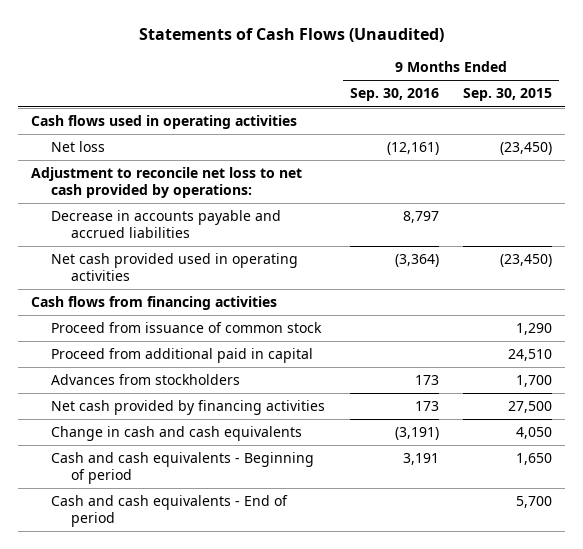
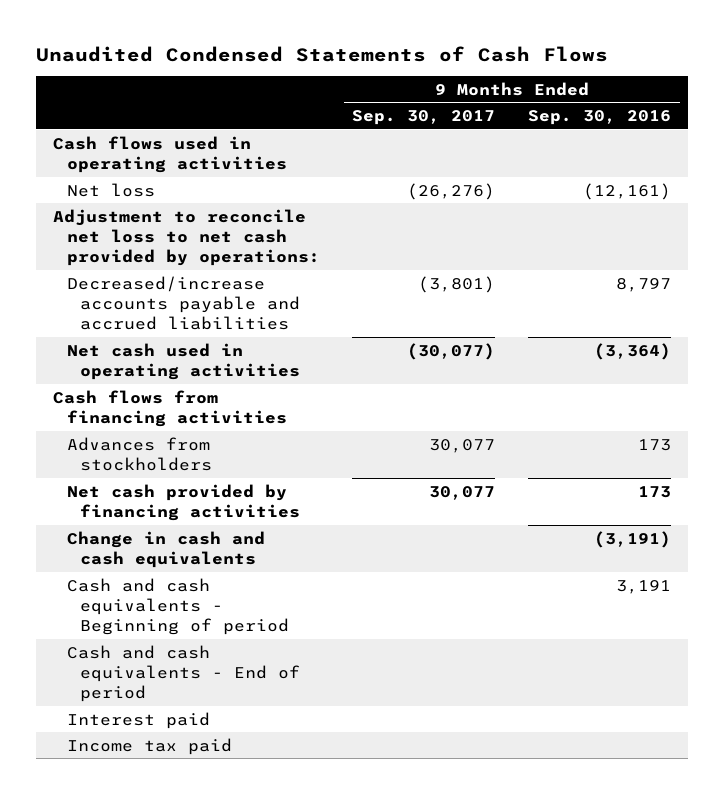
[138,27,444,42] Statements of Cash Flows (Unaudited) -> [36,45,609,62] Unaudited Condensed Statements of Cash Flows
[463,88,553,102] Sep. 30, 2015 -> none
none -> [352,110,496,126] Sep. 30, 2017
[50,210,281,238] Decrease in accounts payable and accrued liabilities -> [66,275,301,330] Decreased/increase accounts payable and accrued liabilities
[50,253,298,281] Net cash provided used in operating activities -> [66,342,301,380] Net cash used in operating activities
[50,322,322,334] Proceed from issuance of common stock -> none
[50,348,313,364] Proceed from additional paid in capital -> none
none -> [66,711,210,729] Interest paid
none -> [66,737,232,755] Income tax paid

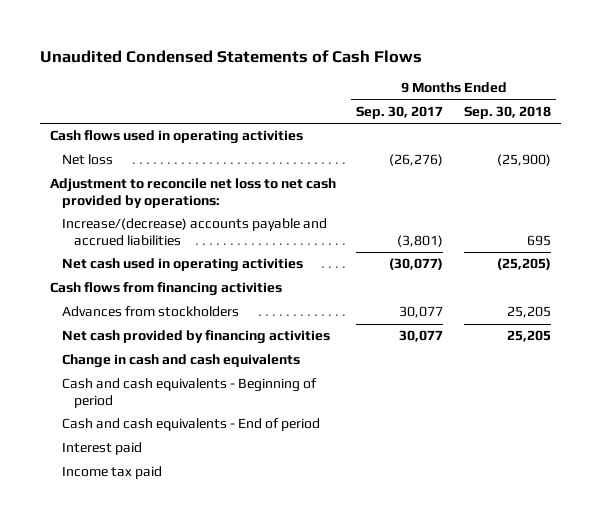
[528,110,672,126] Sep. 30, 2016 -> none
none -> [463,106,551,120] Sep. 30, 2018
[66,275,301,330] Decreased/increase accounts payable and accrued liabilities -> [61,218,327,247] Increase/(decrease) accounts payable and accrued liabilities

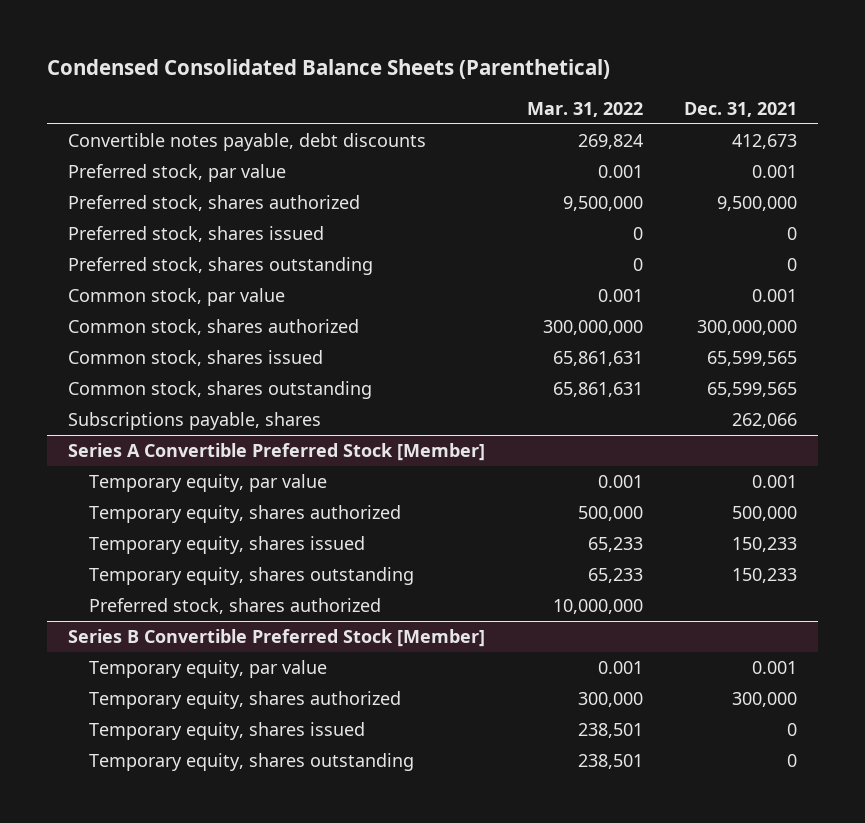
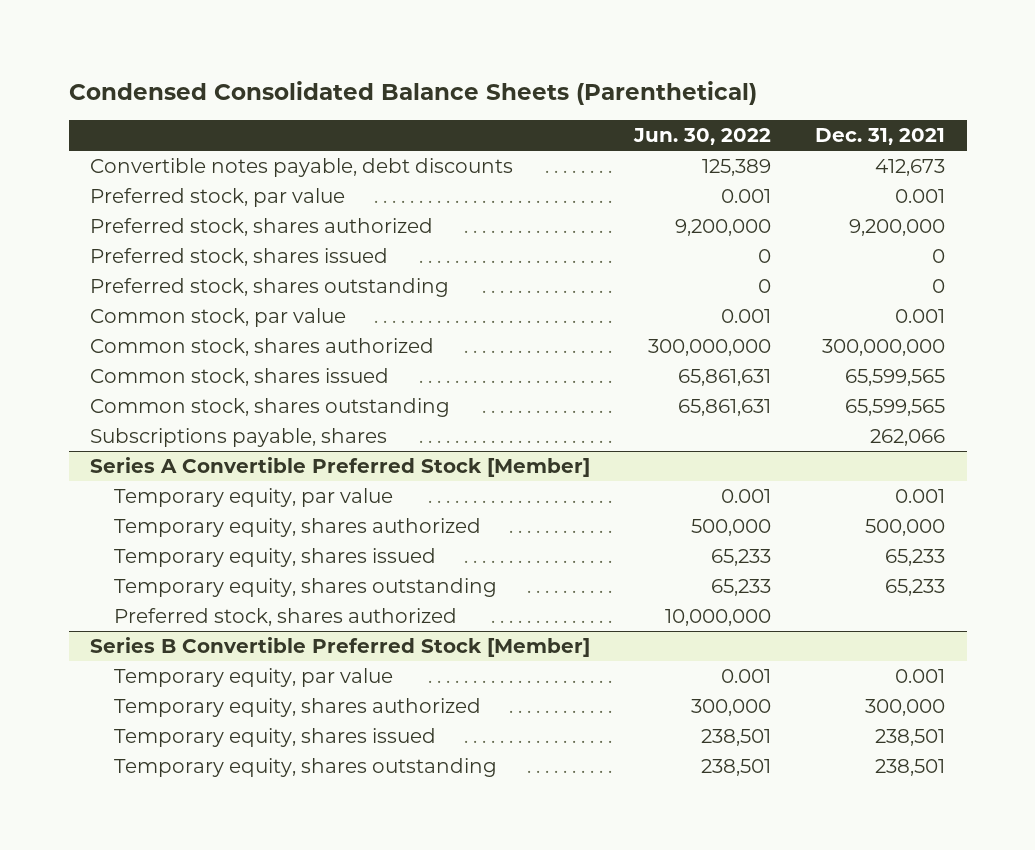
[526,101,643,117] Mar. 31, 2022 -> none
none -> [633,128,772,146] Jun. 30, 2022
[717,195,798,211] 9,500,000 -> [848,219,945,237] 9,200,000
[732,536,798,552] 150,233 -> [884,549,945,567] 65,233
[732,567,798,583] 150,233 -> [884,579,945,597] 65,233
[787,722,798,736] 0 -> [874,729,945,747] 238,501
[787,753,798,767] 0 -> [874,759,945,777] 238,501

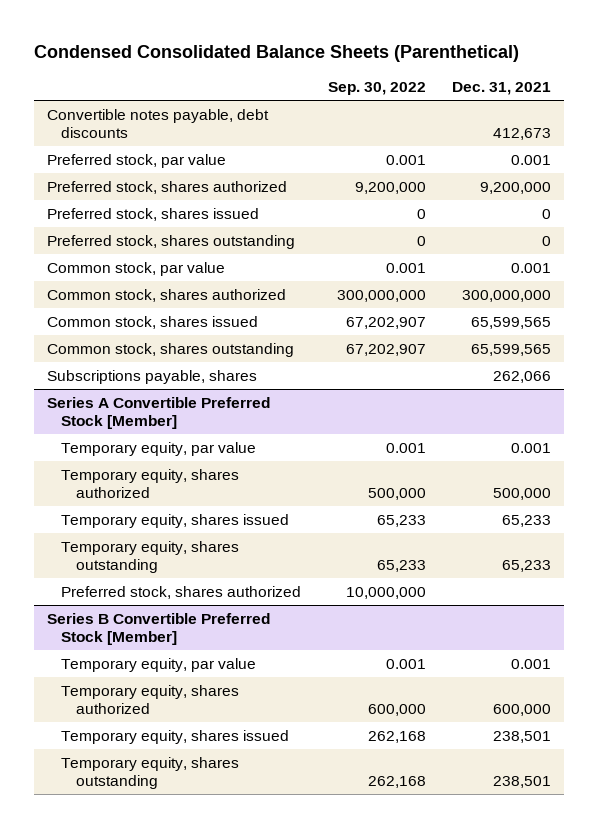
[633,128,772,146] Jun. 30, 2022 -> none
none -> [327,82,426,96] Sep. 30, 2022
[864,699,945,717] 300,000 -> [493,703,552,716] 600,000

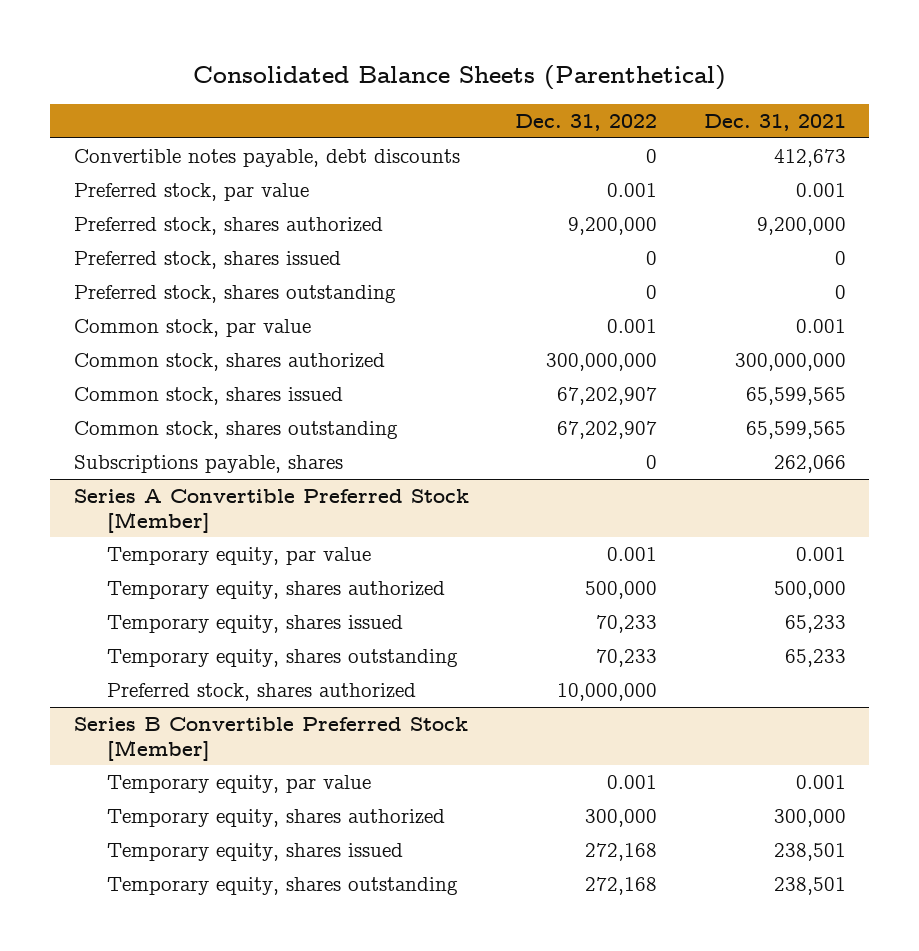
[33,44,519,62] Condensed Consolidated Balance Sheets (Parenthetical) -> [192,65,726,91] Consolidated Balance Sheets (Parenthetical)
[327,82,426,96] Sep. 30, 2022 -> none
none -> [515,114,658,132] Dec. 31, 2022
[493,703,552,716] 600,000 -> [773,809,846,828] 300,000

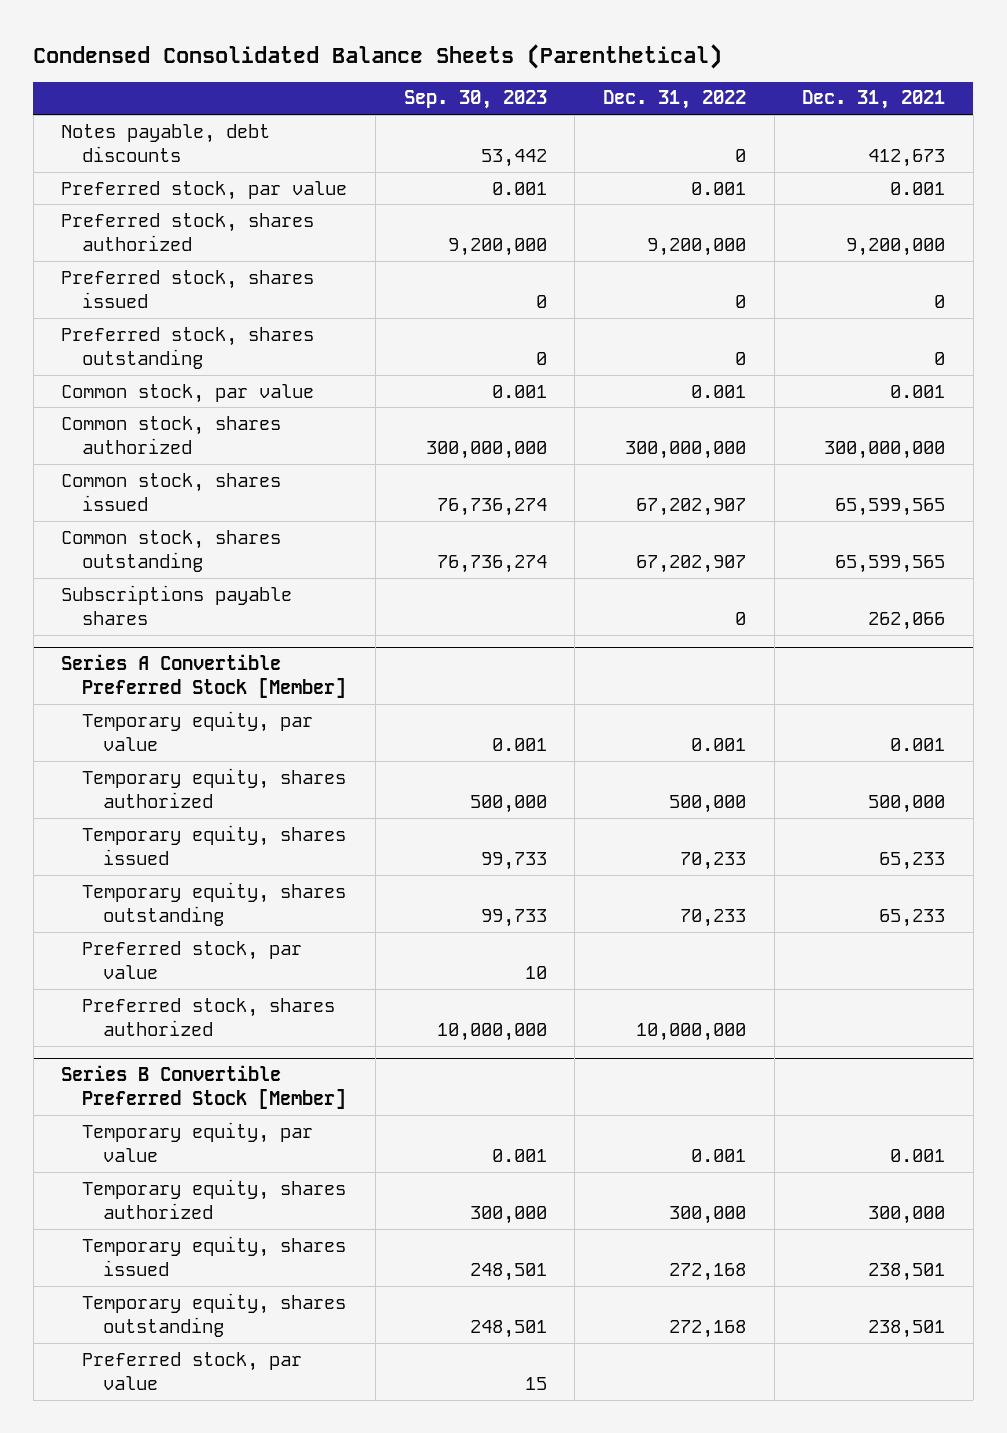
[192,65,726,91] Consolidated Balance Sheets (Parenthetical) -> [33,43,723,69] Condensed Consolidated Balance Sheets (Parenthetical)
none -> [403,90,547,110] Sep. 30, 2023
[73,149,460,168] Convertible notes payable, debt discounts -> [61,123,271,163] Notes payable, debt discounts
[73,455,343,474] Subscriptions payable, shares -> [61,584,293,626] Subscriptions payable shares
none -> [82,940,303,980] Preferred stock, par value
none -> [82,1351,303,1391] Preferred stock, par value

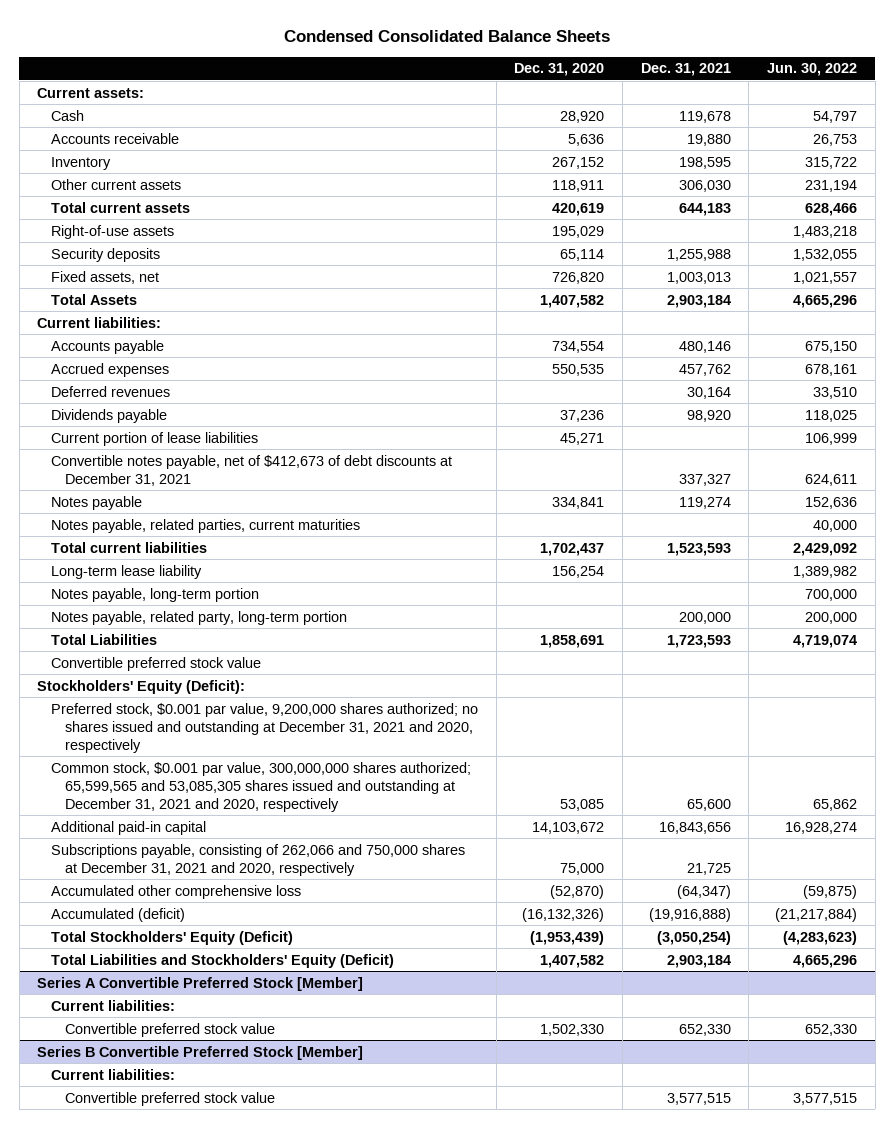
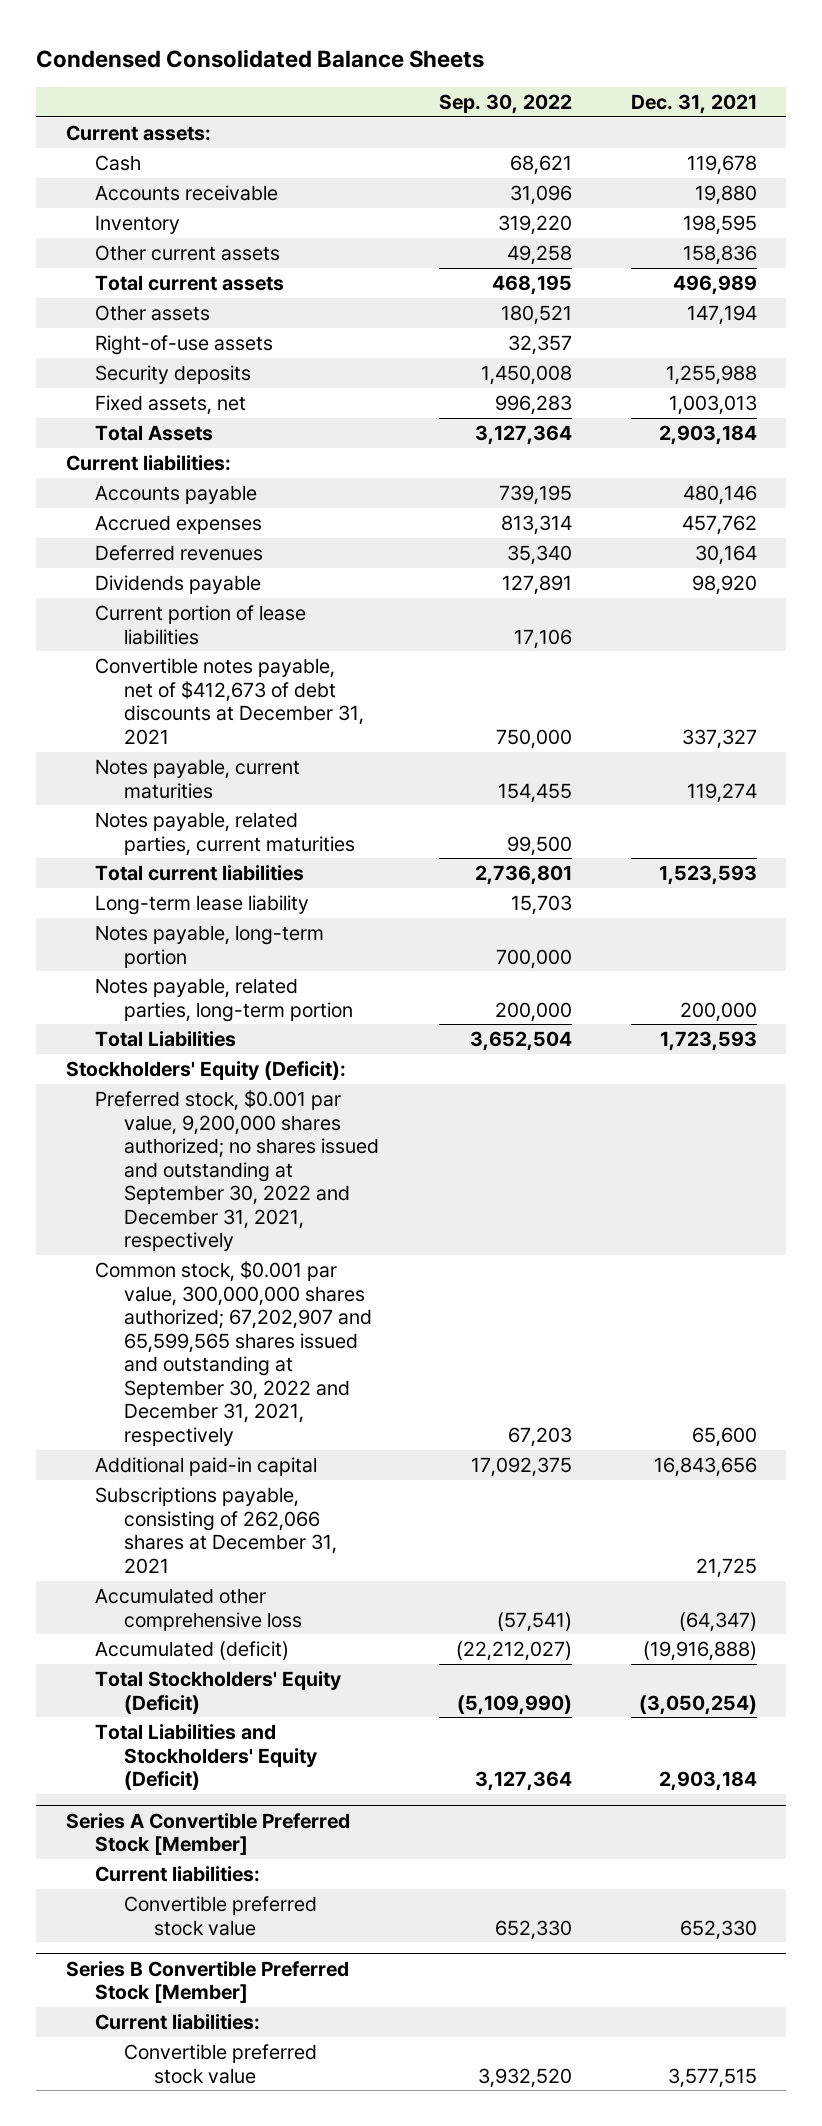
[514,63,605,77] Dec. 31, 2020 -> none
[767,63,858,77] Jun. 30, 2022 -> none
none -> [438,93,572,114] Sep. 30, 2022
[678,179,731,192] 306,030 -> [682,244,757,265] 158,836
[678,202,731,216] 644,183 -> [672,274,757,295] 496,989
none -> [95,304,211,321] Other assets
[51,495,143,510] Notes payable -> [95,758,301,799] Notes payable, current maturities
[51,610,348,625] Notes payable, related party, long-term portion -> [95,977,354,1022] Notes payable, related parties, long-term portion
[51,656,262,671] Convertible preferred stock value -> none
[51,702,479,753] Preferred stock, $0.001 par value, 9,200,000 shares authorized; no shares issued and outstanding at December 31, 2021 and 2020, respectively -> [95,1089,380,1252] Preferred stock, $0.001 par value, 9,200,000 shares authorized; no shares issued and outstanding at September 30, 2022 and December 31, 2021, respectively
[51,761,472,812] Common stock, $0.001 par value, 300,000,000 shares authorized; 65,599,565 and 53,085,305 shares issued and outstanding at December 31, 2021 and 2020, respectively -> [95,1260,373,1447] Common stock, $0.001 par value, 300,000,000 shares authorized; 67,202,907 and 65,599,565 shares issued and outstanding at September 30, 2022 and December 31, 2021, respectively
[51,843,466,876] Subscriptions payable, consisting of 262,066 and 750,000 shares at December 31, 2021 and 2020, respectively -> [95,1486,338,1574] Subscriptions payable, consisting of 262,066 shares at December 31, 2021

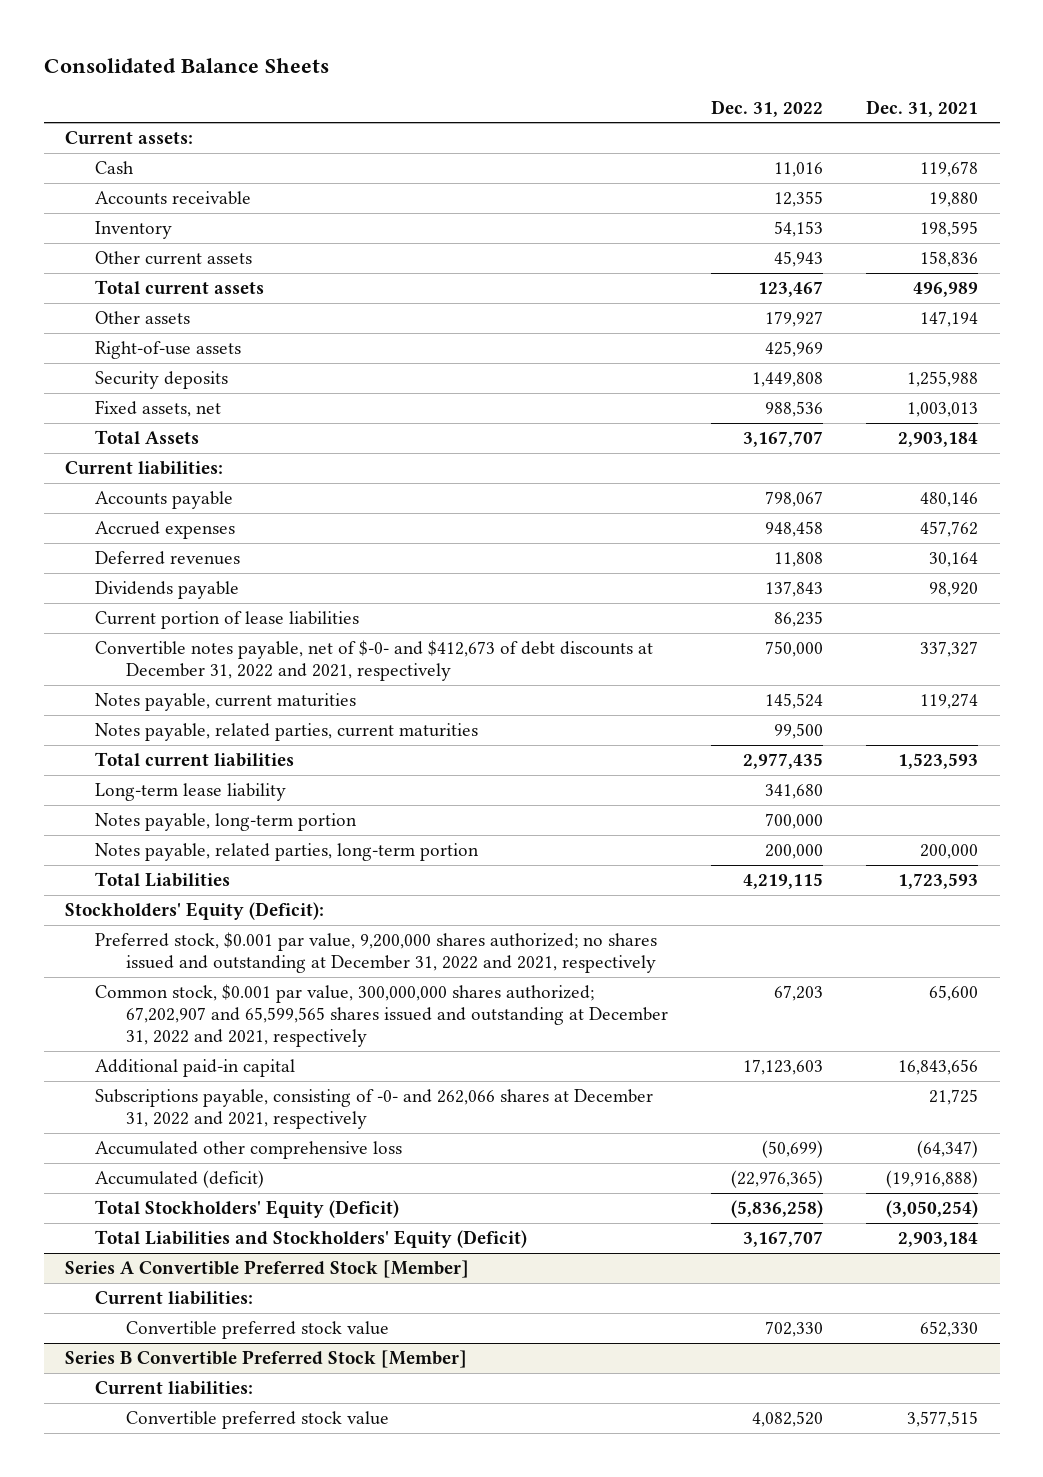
[36,48,485,68] Condensed Consolidated Balance Sheets -> [43,58,329,74] Consolidated Balance Sheets
[438,93,572,114] Sep. 30, 2022 -> none
none -> [711,99,824,117] Dec. 31, 2022
[95,657,365,745] Convertible notes payable, net of $412,673 of debt discounts at December 31, 2021 -> [95,640,654,682] Convertible notes payable, net of $-0- and $412,673 of debt discounts at December 31, 2022 and 2021, respectively
[95,1089,380,1252] Preferred stock, $0.001 par value, 9,200,000 shares authorized; no shares issued and outstanding at September 30, 2022 and December 31, 2021, respectively -> [95,932,658,974] Preferred stock, $0.001 par value, 9,200,000 shares authorized; no shares issued and outstanding at December 31, 2022 and 2021, respectively
[95,1260,373,1447] Common stock, $0.001 par value, 300,000,000 shares authorized; 67,202,907 and 65,599,565 shares issued and outstanding at September 30, 2022 and December 31, 2021, respectively -> [95,984,668,1048] Common stock, $0.001 par value, 300,000,000 shares authorized; 67,202,907 and 65,599,565 shares issued and outstanding at December 31, 2022 and 2021, respectively
[95,1486,338,1574] Subscriptions payable, consisting of 262,066 shares at December 31, 2021 -> [95,1089,654,1130] Subscriptions payable, consisting of -0- and 262,066 shares at December 31, 2022 and 2021, respectively

